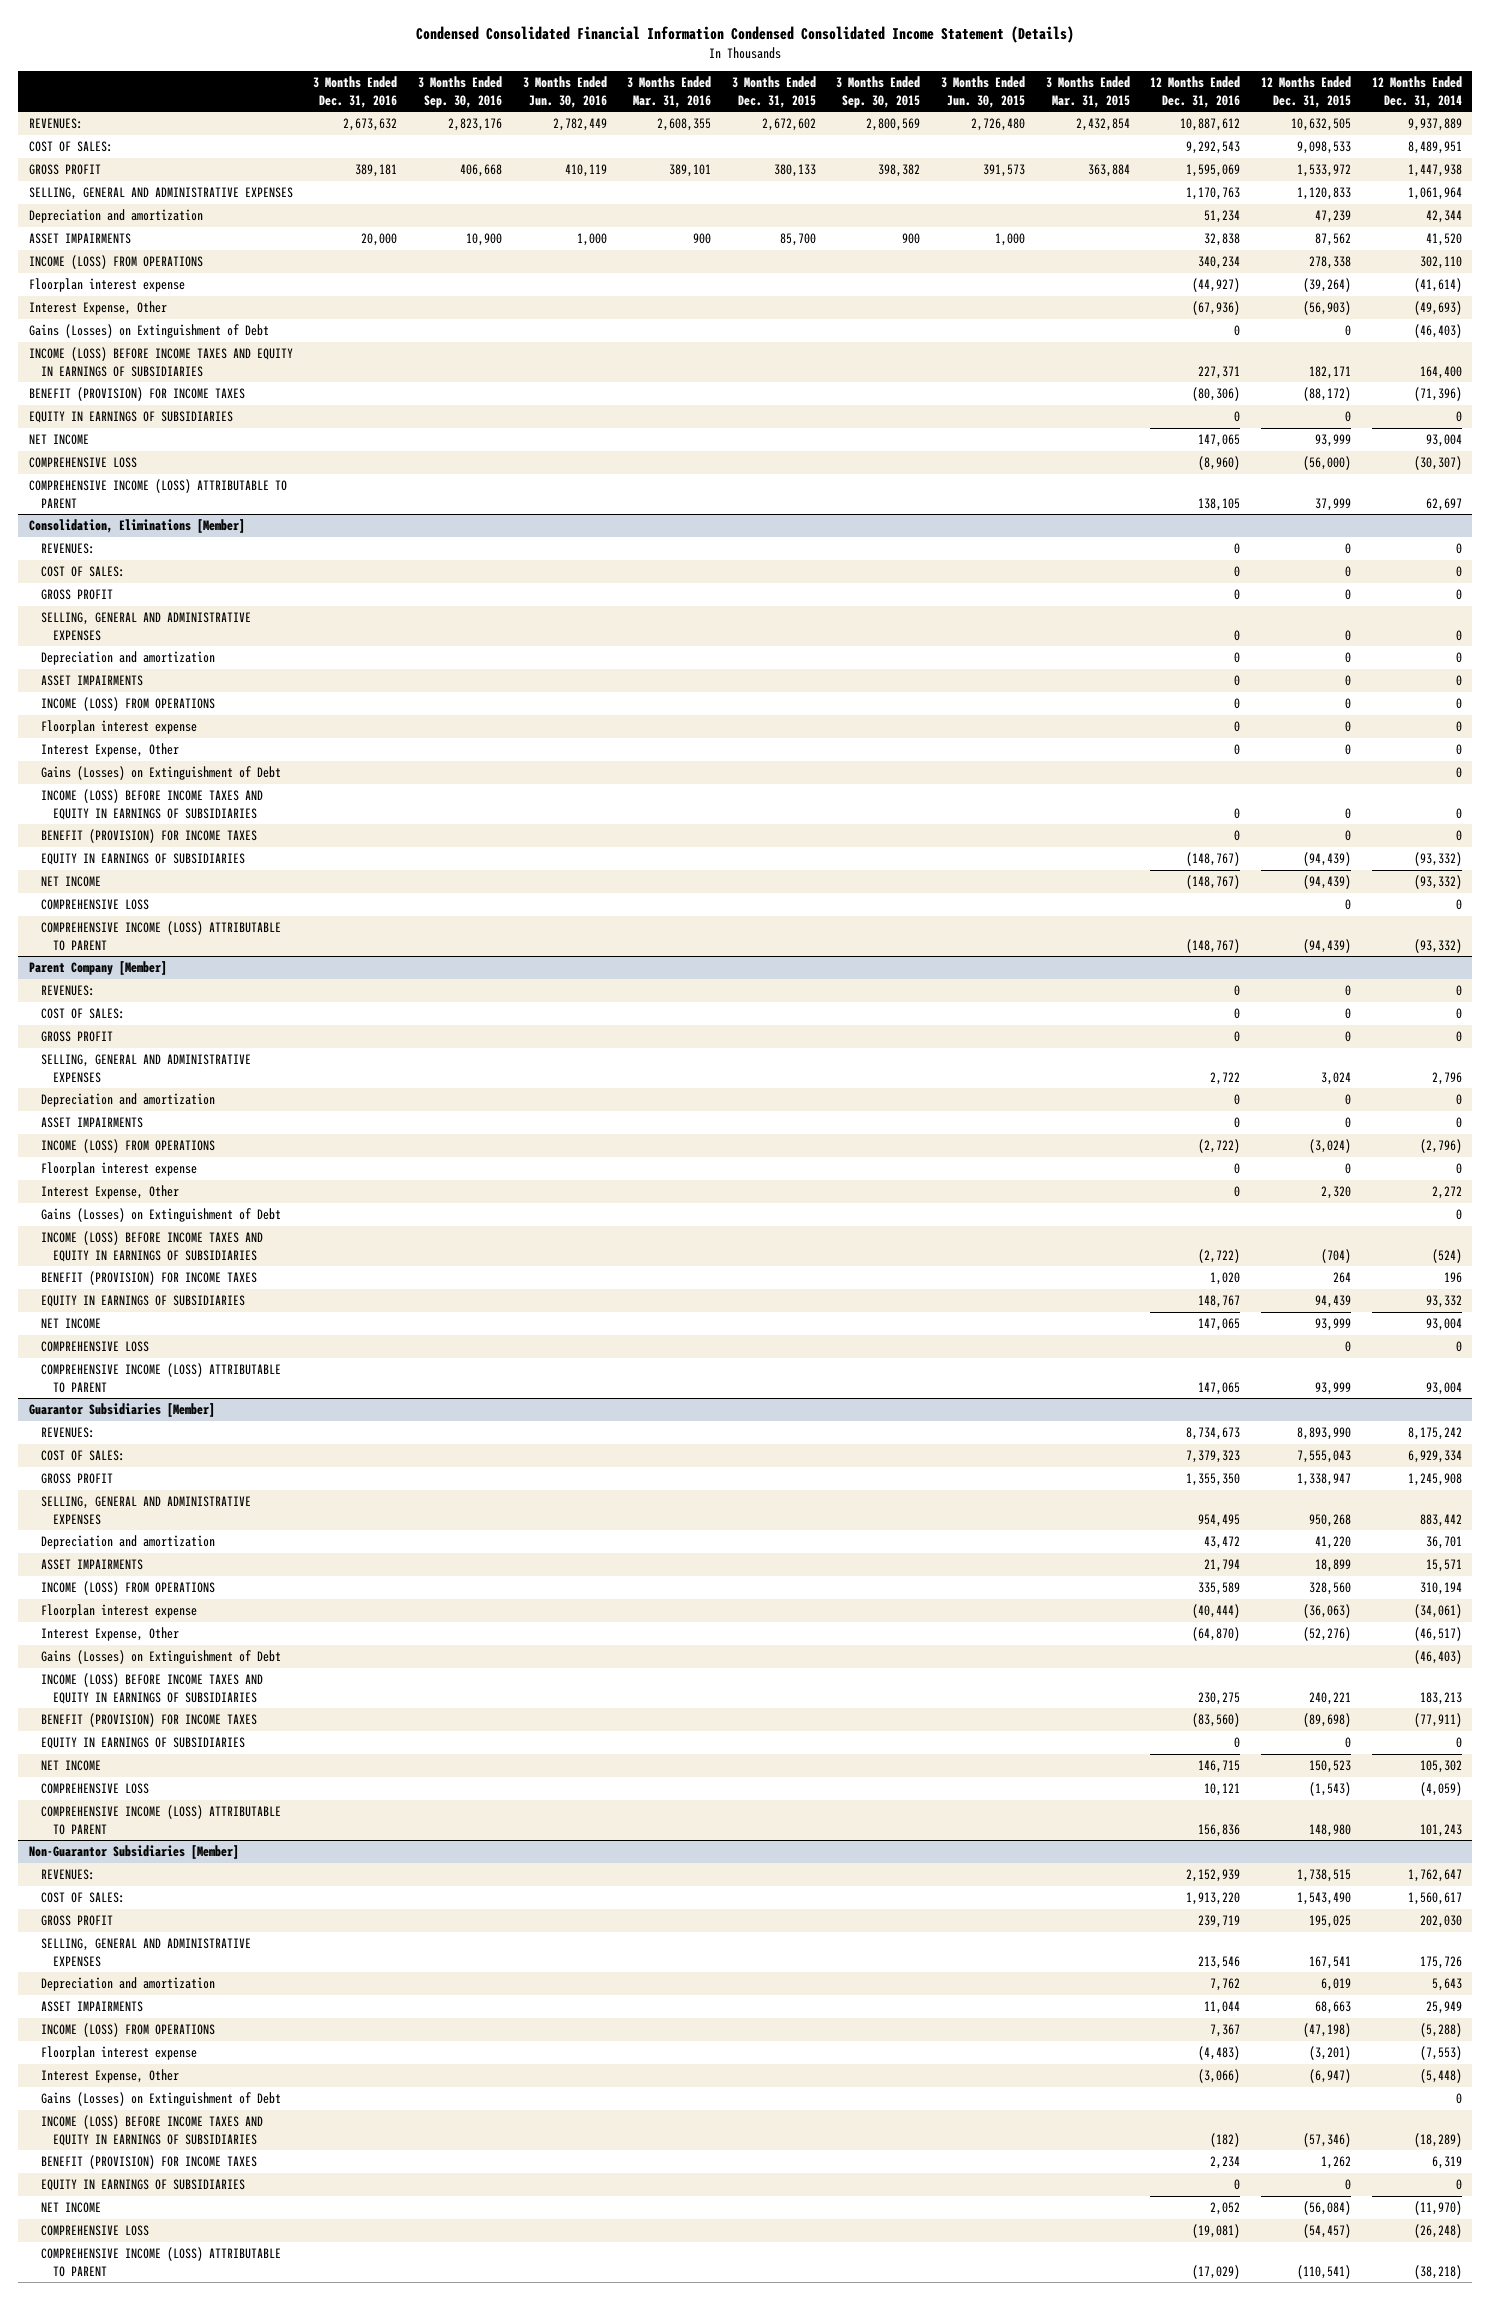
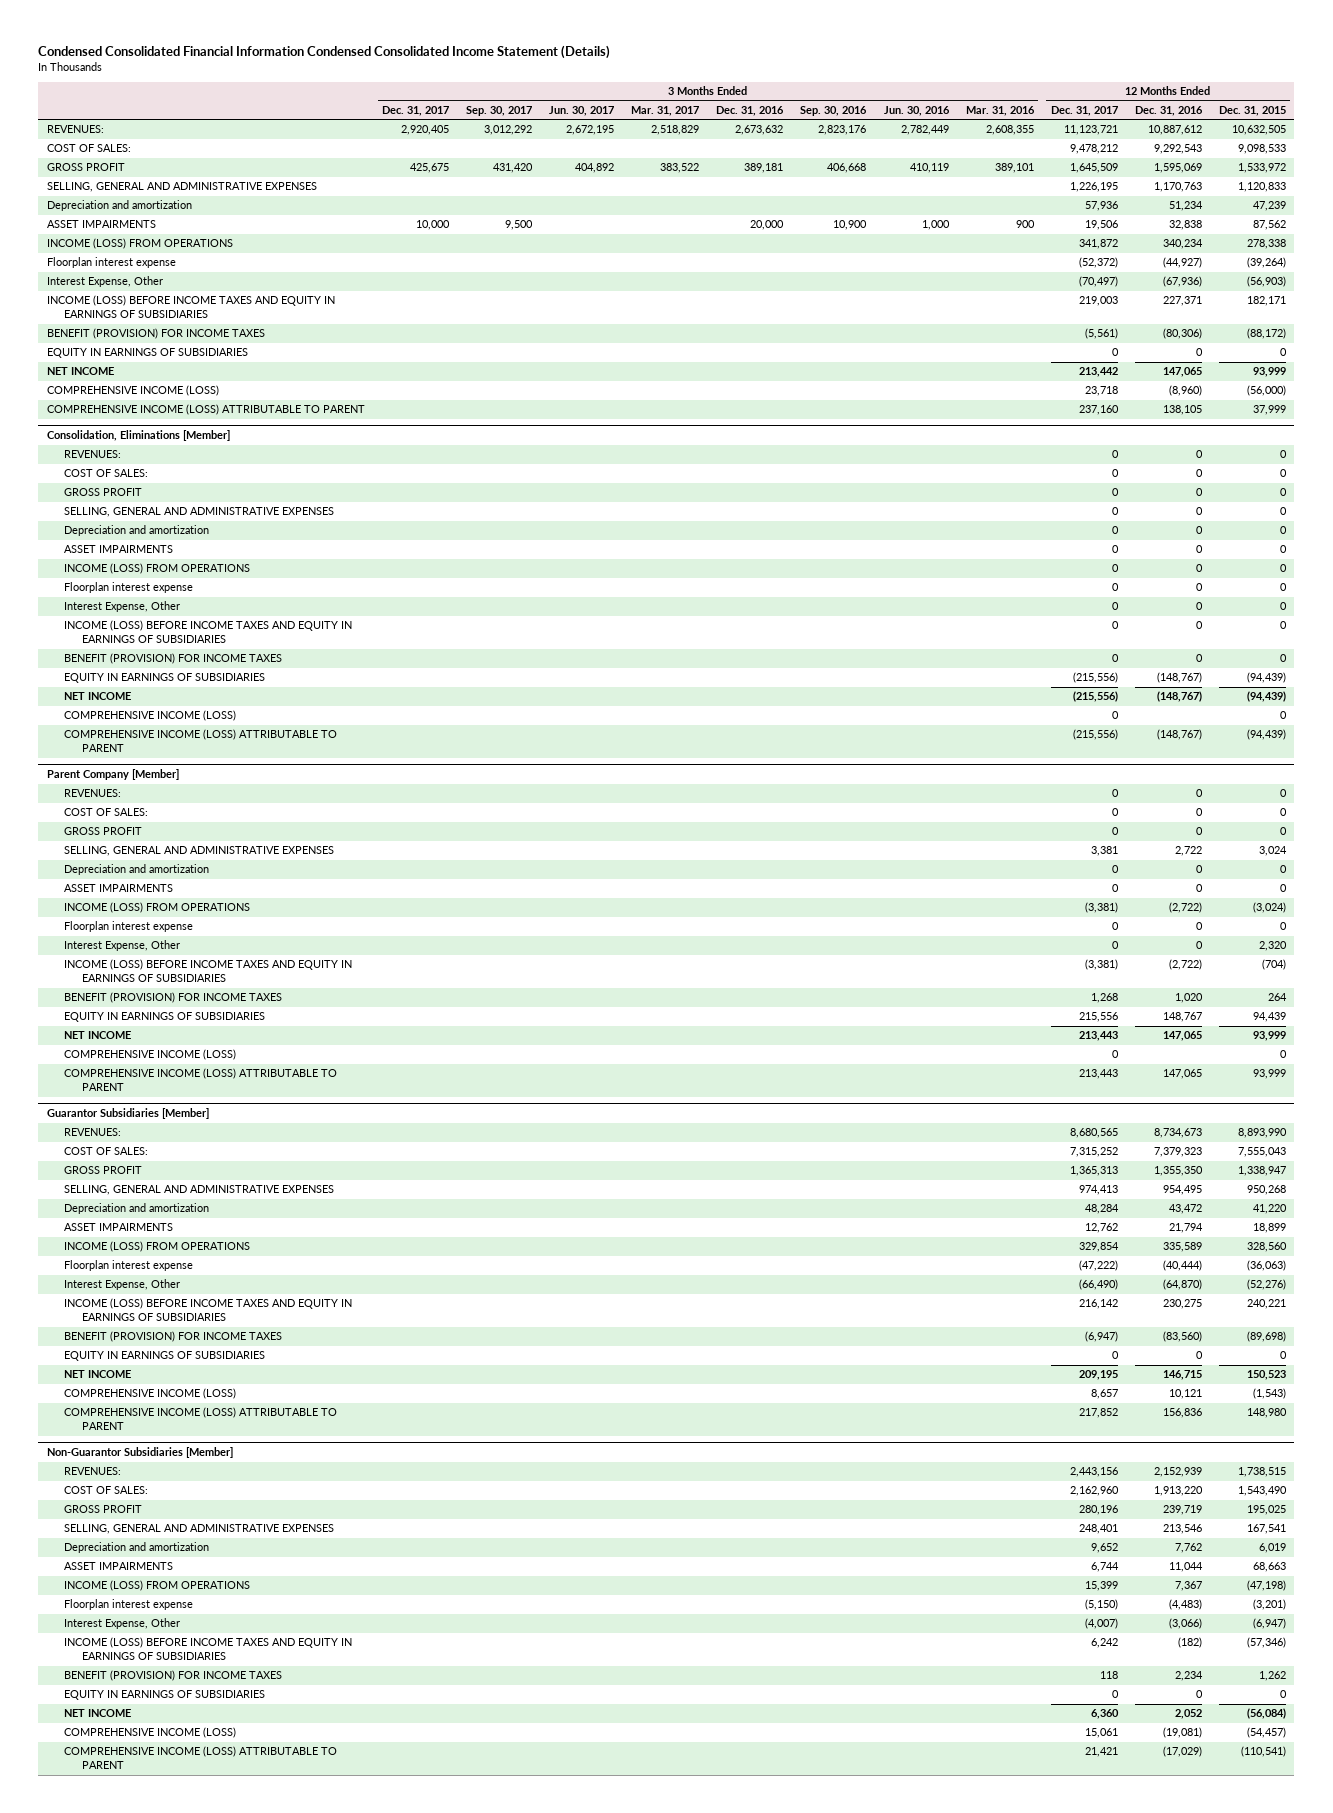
[731,76,816,108] 3 Months Ended Dec. 31, 2015 -> none
[836,76,921,108] 3 Months Ended Sep. 30, 2015 -> none
[941,76,1026,108] 3 Months Ended Jun. 30, 2015 -> none
[1045,76,1130,108] 3 Months Ended Mar. 31, 2015 -> none
[1371,76,1462,108] 12 Months Ended Dec. 31, 2014 -> none
none -> [382,106,450,117] Dec. 31, 2017
none -> [466,106,533,117] Sep. 30, 2017
none -> [549,106,615,117] Jun. 30, 2017
none -> [631,106,700,117] Mar. 31, 2017
none -> [1050,106,1118,117] Dec. 31, 2017
[28,324,269,339] Gains (Losses) on Extinguishment of Debt -> none
[28,457,137,469] COMPREHENSIVE LOSS -> [46,385,219,397] COMPREHENSIVE INCOME (LOSS)
[40,766,281,781] Gains (Losses) on Extinguishment of Debt -> none
[40,899,149,911] COMPREHENSIVE LOSS -> [64,710,237,722] COMPREHENSIVE INCOME (LOSS)
[40,1208,281,1223] Gains (Losses) on Extinguishment of Debt -> none
[40,1341,149,1353] COMPREHENSIVE LOSS -> [64,1049,237,1061] COMPREHENSIVE INCOME (LOSS)
[40,1650,281,1665] Gains (Losses) on Extinguishment of Debt -> none
[40,1783,149,1795] COMPREHENSIVE LOSS -> [64,1388,237,1400] COMPREHENSIVE INCOME (LOSS)
[40,2092,281,2107] Gains (Losses) on Extinguishment of Debt -> none
[40,2225,149,2237] COMPREHENSIVE LOSS -> [64,1727,237,1739] COMPREHENSIVE INCOME (LOSS)

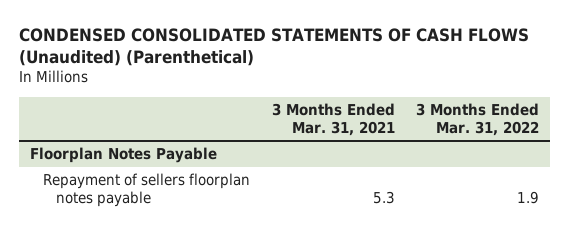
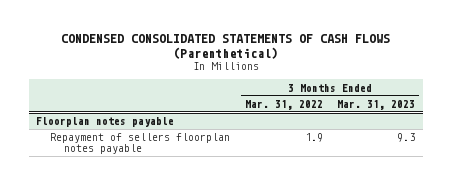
[18,27,529,66] CONDENSED CONSOLIDATED STATEMENTS OF CASH FLOWS (Unaudited) (Parenthetical) -> [60,34,390,59] CONDENSED CONSOLIDATED STATEMENTS OF CASH FLOWS (Parenthetical)
[271,102,395,136] 3 Months Ended Mar. 31, 2021 -> none
none -> [337,99,416,110] Mar. 31, 2023
[29,147,217,164] Floorplan Notes Payable -> [36,117,175,128] Floorplan notes payable

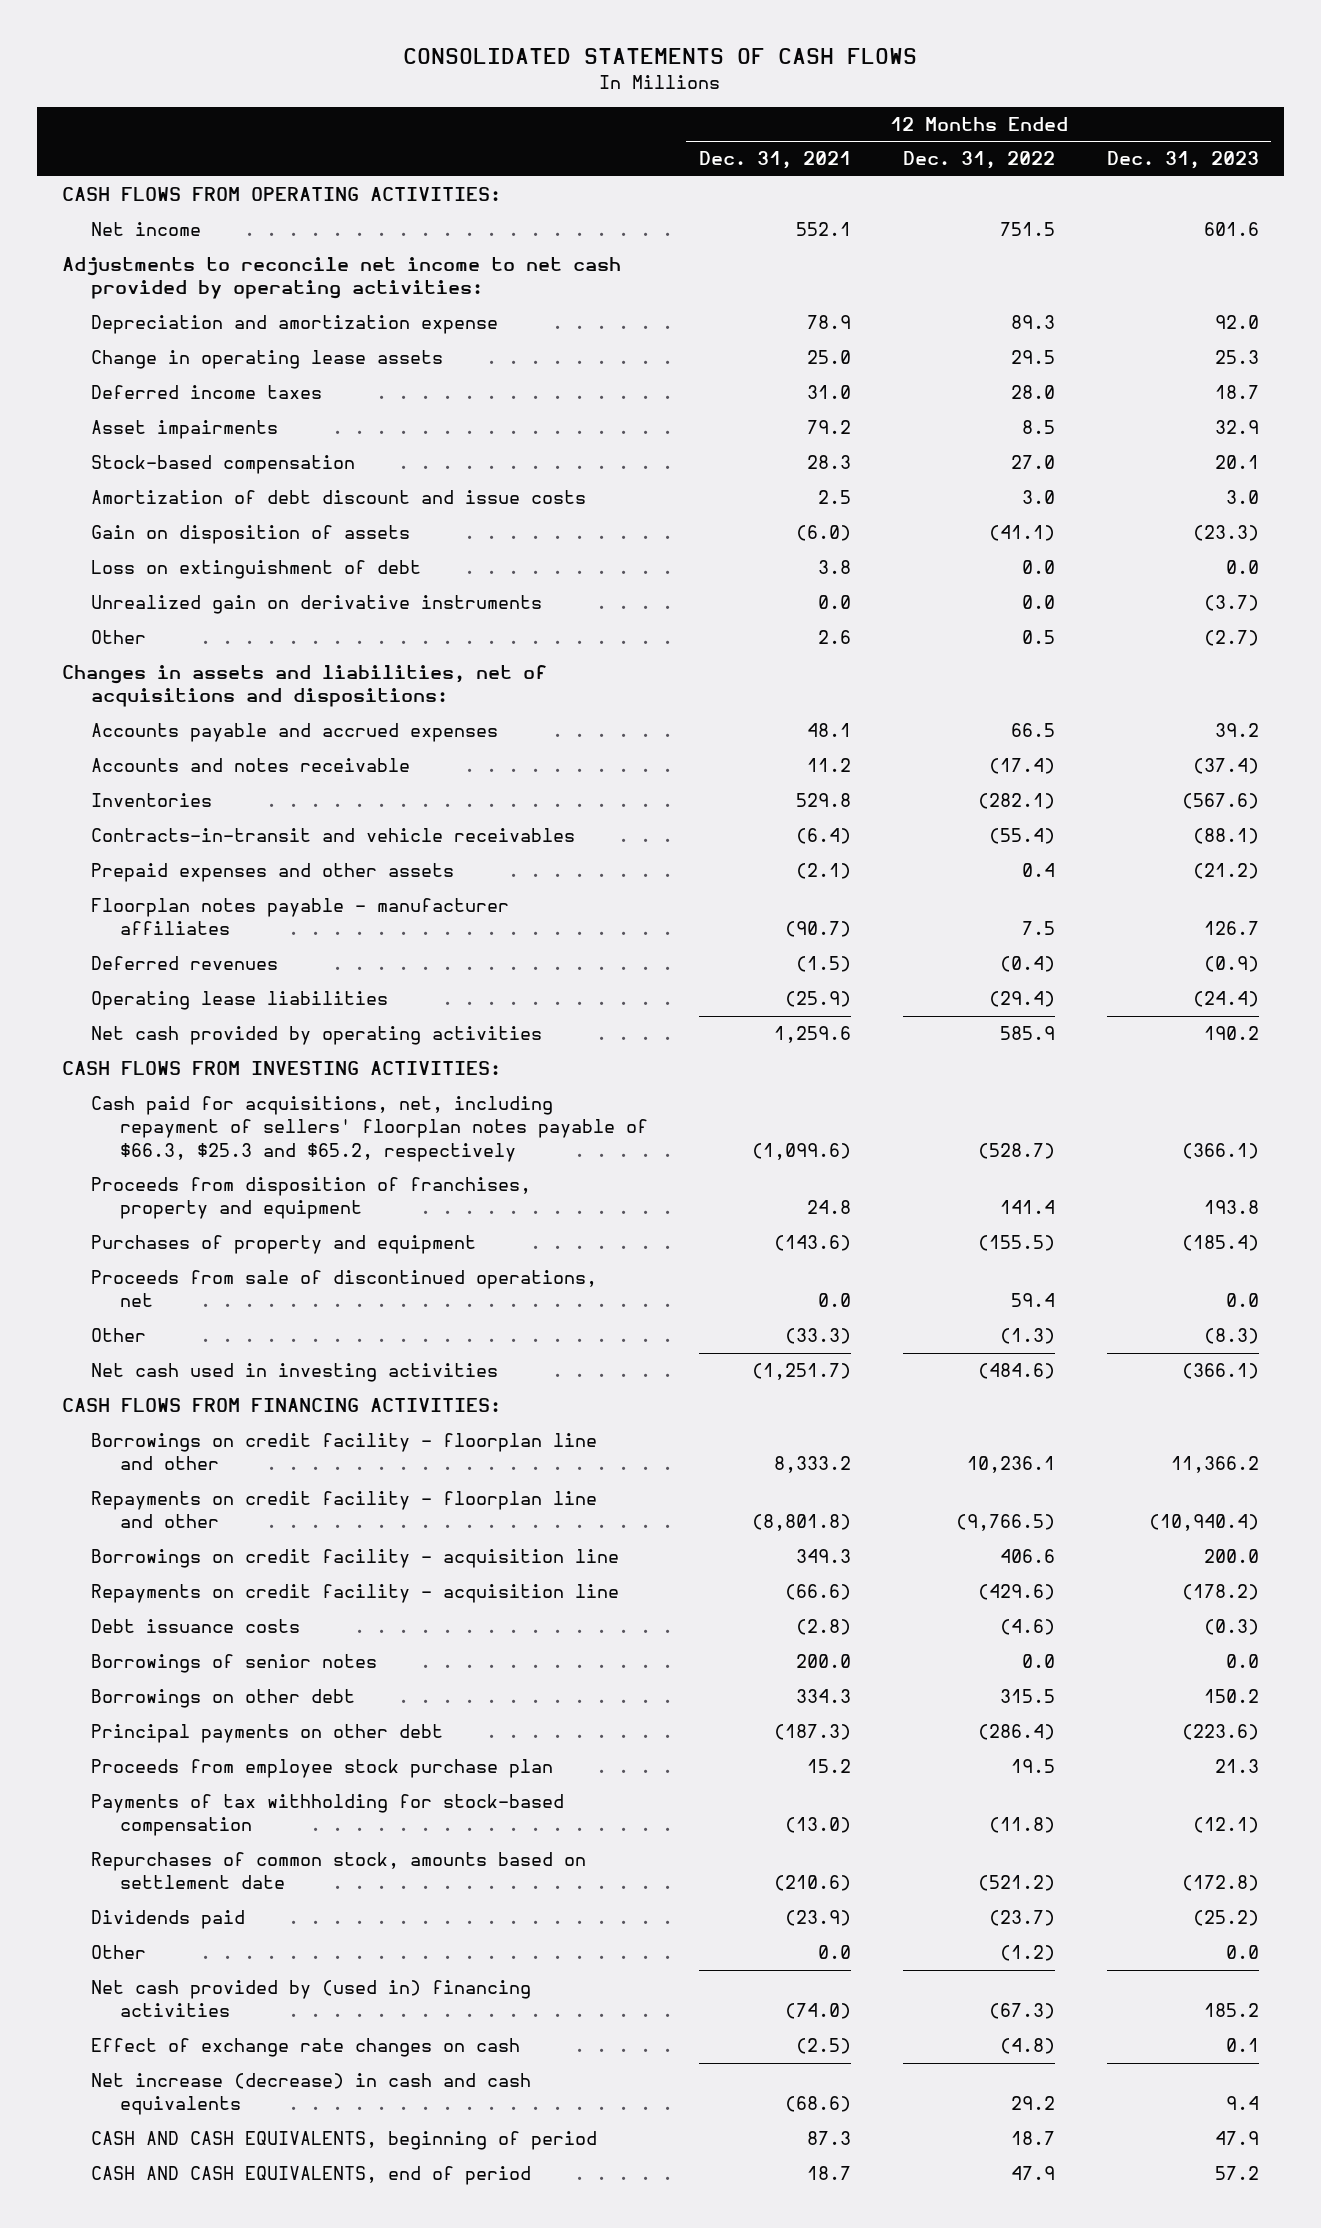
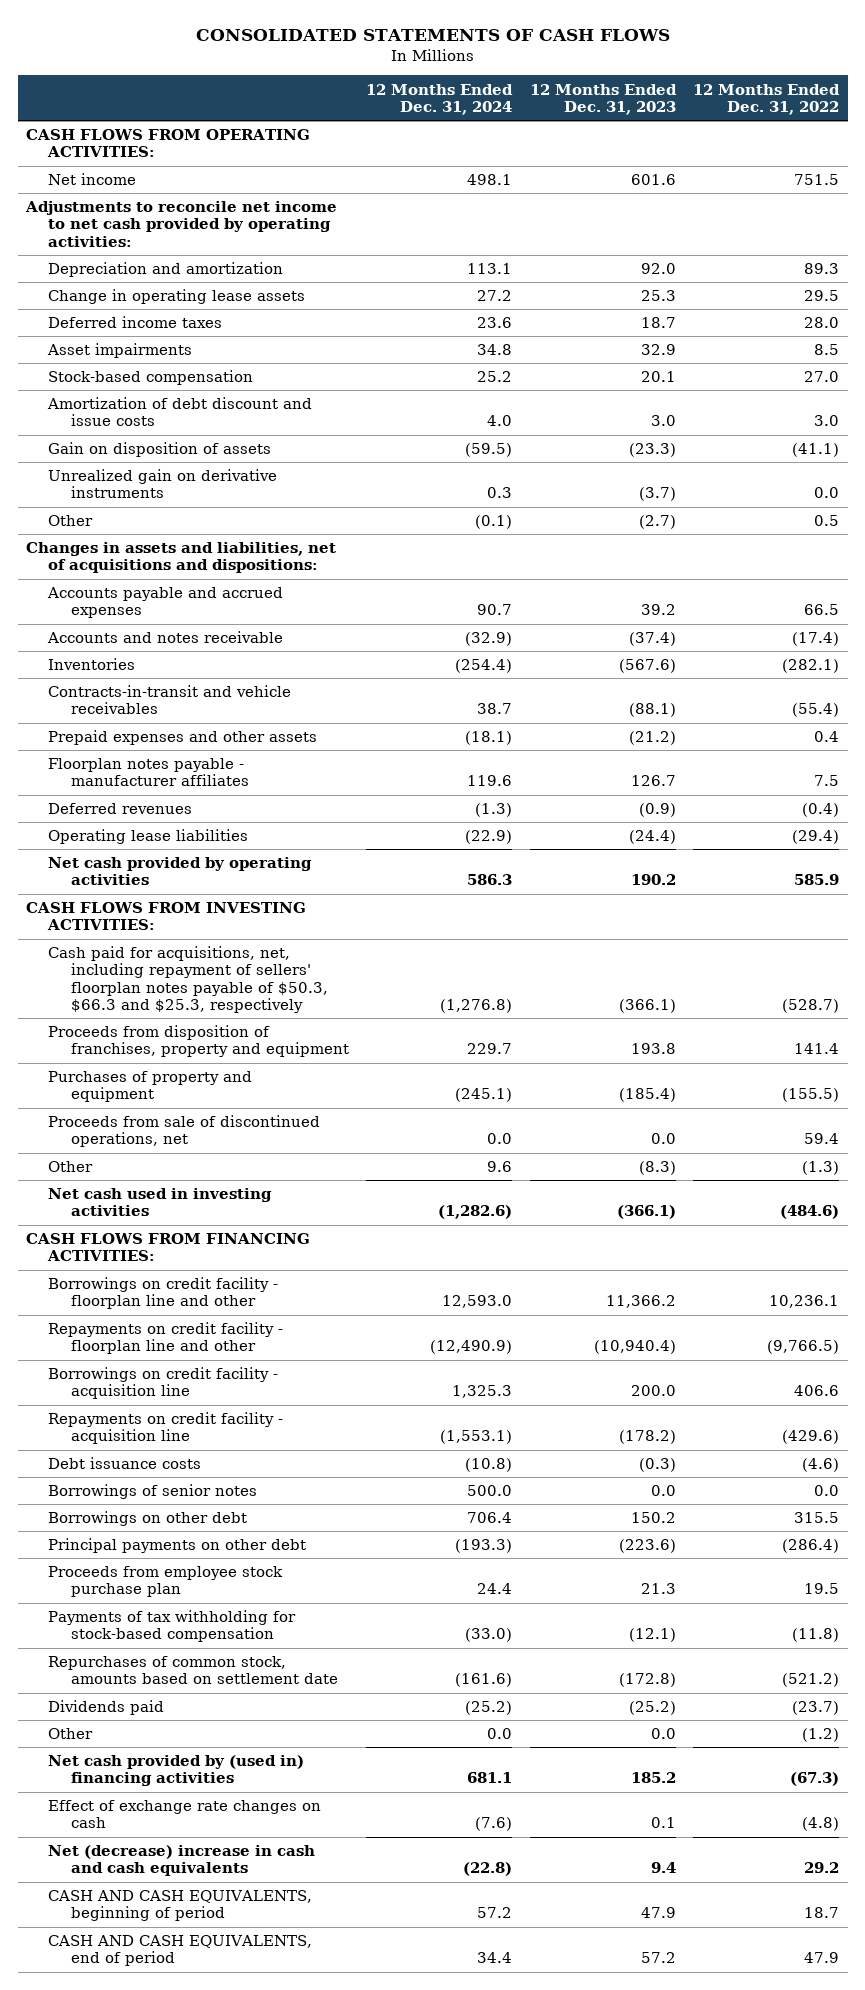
[699,151,852,170] Dec. 31, 2021 -> none
none -> [366,83,514,115] 12 Months Ended Dec. 31, 2024
[91,315,499,335] Depreciation and amortization expense -> [48,262,284,278] Depreciation and amortization
[91,560,422,580] Loss on extinguishment of debt -> none
[91,1096,648,1162] Cash paid for acquisitions, net, including repayment of sellers' floorplan notes payable of $66.3, $25.3 and $65.2, respectively -> [48,946,328,1013] Cash paid for acquisitions, net, including repayment of sellers' floorplan notes payable of $50.3, $66.3 and $25.3, respectively
[91,2073,532,2116] Net increase (decrease) in cash and cash equivalents -> [48,1845,316,1877] Net (decrease) increase in cash and cash equivalents

